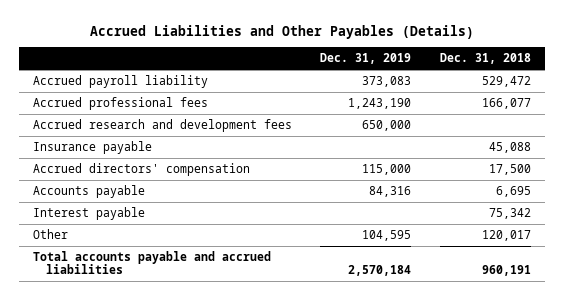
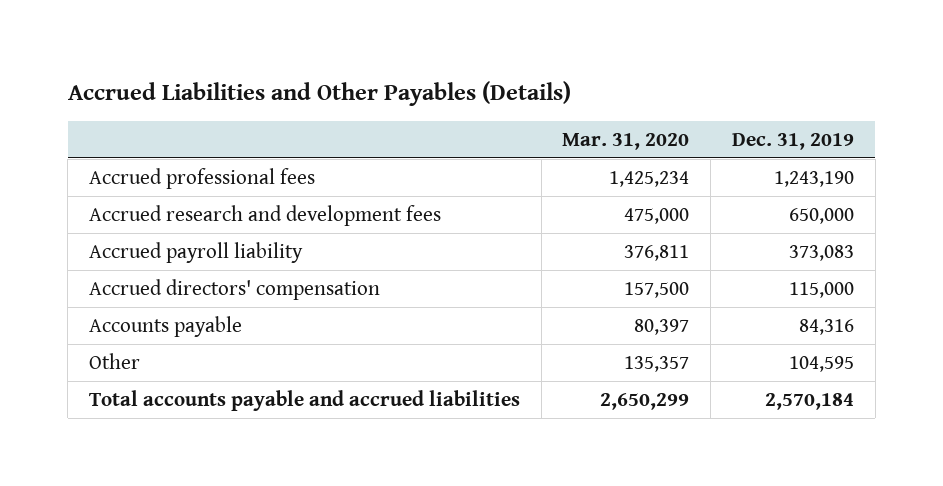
[440,53,532,65] Dec. 31, 2018 -> none
none -> [562,133,690,151] Mar. 31, 2020
[32,141,152,155] Insurance payable -> none
[32,75,208,89] Accrued payroll liability -> [88,241,303,263] Accrued payroll liability
[32,207,145,221] Interest payable -> none

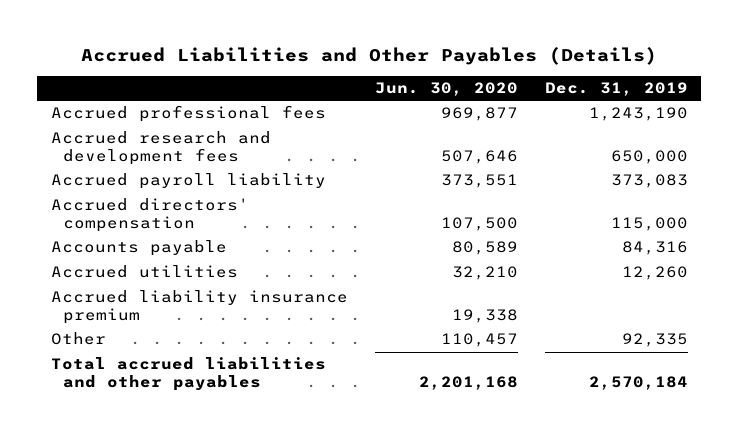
[562,133,690,151] Mar. 31, 2020 -> none
none -> [374,82,518,97] Jun. 30, 2020
none -> [50,265,238,279] Accrued utilities
none -> [50,290,348,325] Accrued liability insurance premium
[788,355,854,372] 104,595 -> [621,333,688,348] 92,335
[88,389,520,411] Total accounts payable and accrued liabilities -> [50,357,326,392] Total accrued liabilities and other payables

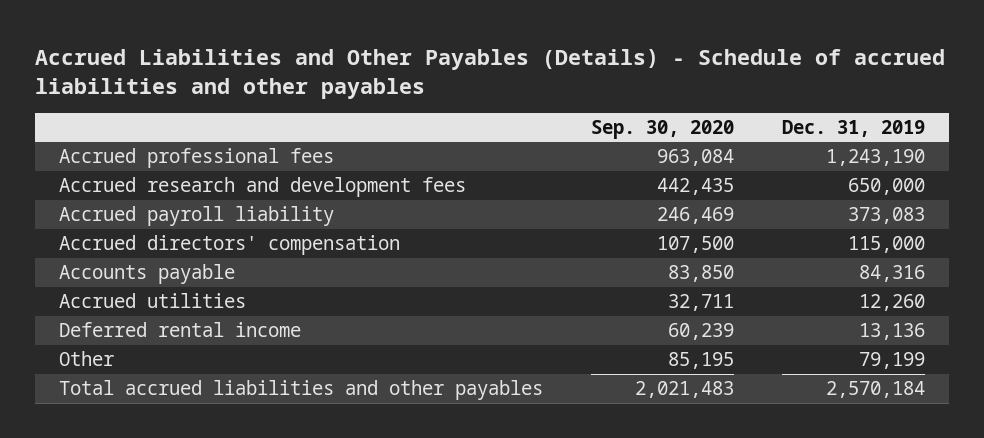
[81,46,658,65] Accrued Liabilities and Other Payables (Details) -> [35,48,946,99] Accrued Liabilities and Other Payables (Details) - Schedule of accrued liabilities and other payables
[374,82,518,97] Jun. 30, 2020 -> none
none -> [590,119,734,139] Sep. 30, 2020
[50,290,348,325] Accrued liability insurance premium -> none
none -> [59,322,302,338] Deferred rental income
[621,333,688,348] 92,335 -> [858,352,925,370] 79,199

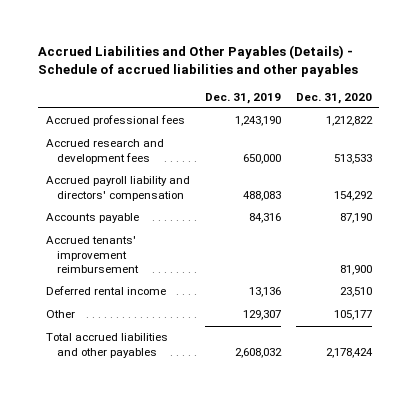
[590,119,734,139] Sep. 30, 2020 -> none
none -> [295,92,372,104] Dec. 31, 2020
[59,235,401,256] Accrued directors' compensation -> none
[59,206,335,227] Accrued payroll liability -> [45,176,190,201] Accrued payroll liability and directors' compensation
[847,207,925,225] 373,083 -> [242,190,281,201] 488,083
[59,293,247,309] Accrued utilities -> none
none -> [45,236,140,273] Accrued tenants' improvement reimbursement
[858,352,925,370] 79,199 -> [242,310,281,321] 129,307
[825,381,925,399] 2,570,184 -> [234,347,282,358] 2,608,032

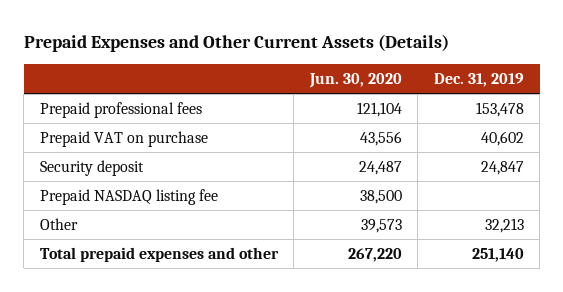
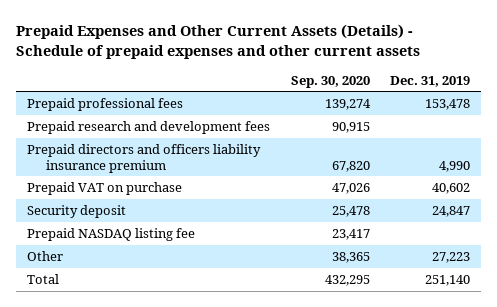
[23,34,449,53] Prepaid Expenses and Other Current Assets (Details) -> [16,24,421,59] Prepaid Expenses and Other Current Assets (Details) - Schedule of prepaid expenses and other current assets
[308,73,402,89] Jun. 30, 2020 -> none
none -> [290,75,370,88] Sep. 30, 2020
none -> [26,120,270,134] Prepaid research and development fees
none -> [26,143,261,173] Prepaid directors and officers liability insurance premium
[484,218,524,234] 32,213 -> [432,251,471,263] 27,223
[39,247,279,263] Total prepaid expenses and other -> [26,273,59,284] Total

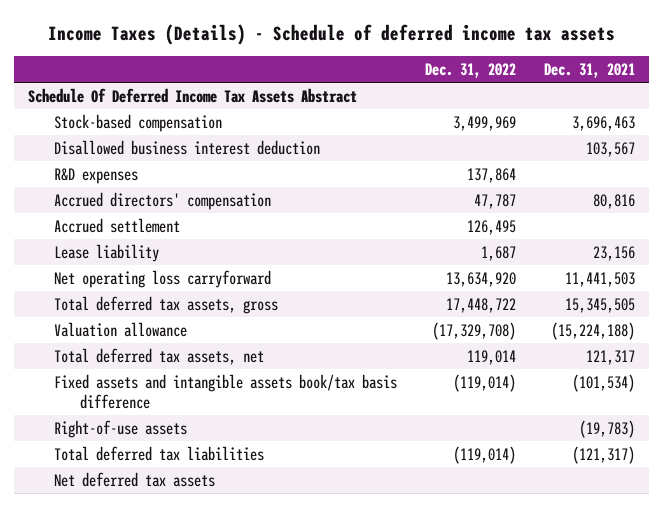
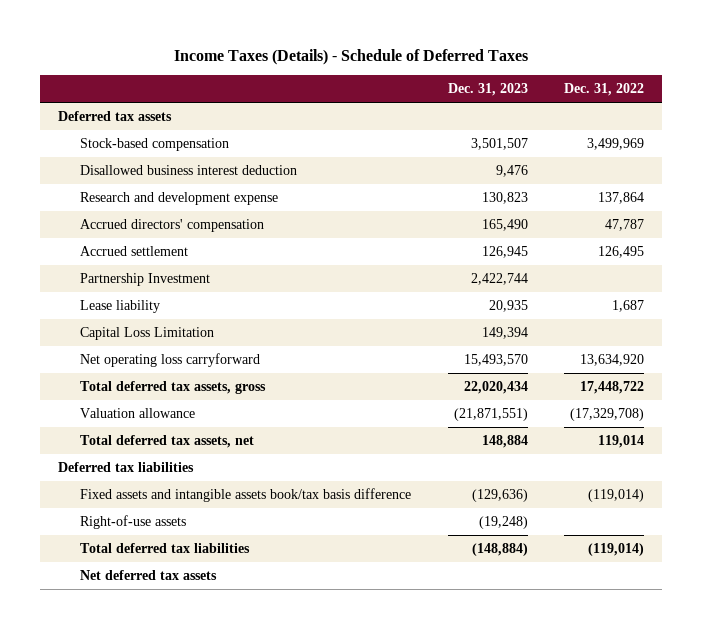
[47,23,615,45] Income Taxes (Details) - Schedule of deferred income tax assets -> [174,49,529,66] Income Taxes (Details) - Schedule of Deferred Taxes
[544,63,636,79] Dec. 31, 2021 -> none
none -> [447,83,528,97] Dec. 31, 2023
[27,87,357,103] Schedule Of Deferred Income Tax Assets Abstract -> none
none -> [58,111,173,122] Deferred tax assets
[54,167,139,184] R&D expenses -> [80,192,279,206] Research and development expense
none -> [80,273,211,287] Partnership Investment
none -> [80,327,215,341] Capital Loss Limitation
none -> [58,462,195,473] Deferred tax liabilities

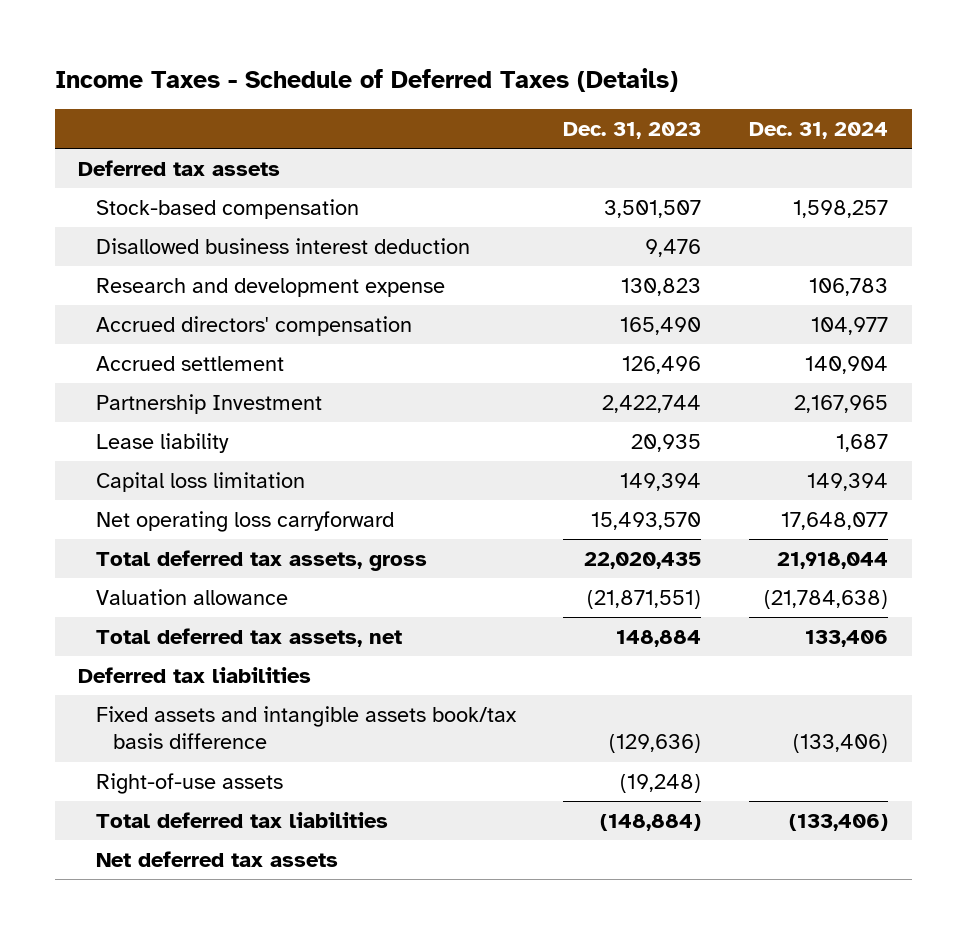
[174,49,529,66] Income Taxes (Details) - Schedule of Deferred Taxes -> [54,67,678,92] Income Taxes - Schedule of Deferred Taxes (Details)
[564,83,645,97] Dec. 31, 2022 -> none
none -> [748,121,888,139] Dec. 31, 2024
[481,246,528,259] 126,945 -> [622,355,702,374] 126,496
[80,327,215,341] Capital Loss Limitation -> [95,471,305,492] Capital loss limitation
[463,381,528,395] 22,020,434 -> [584,551,702,569] 22,020,435

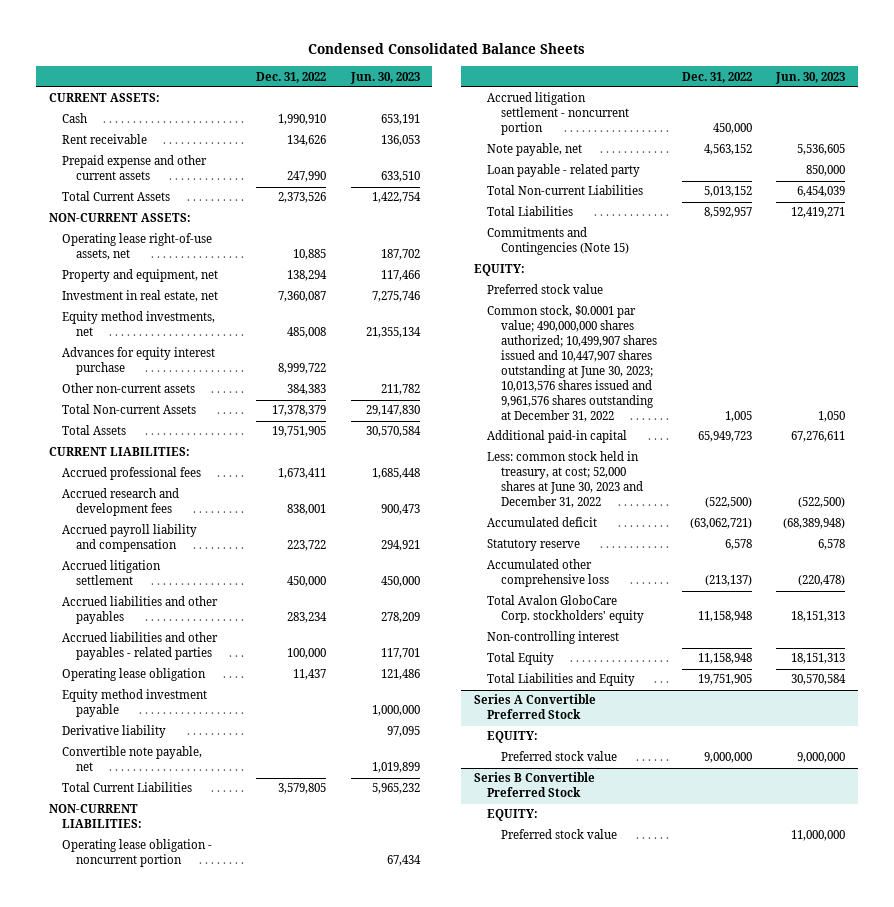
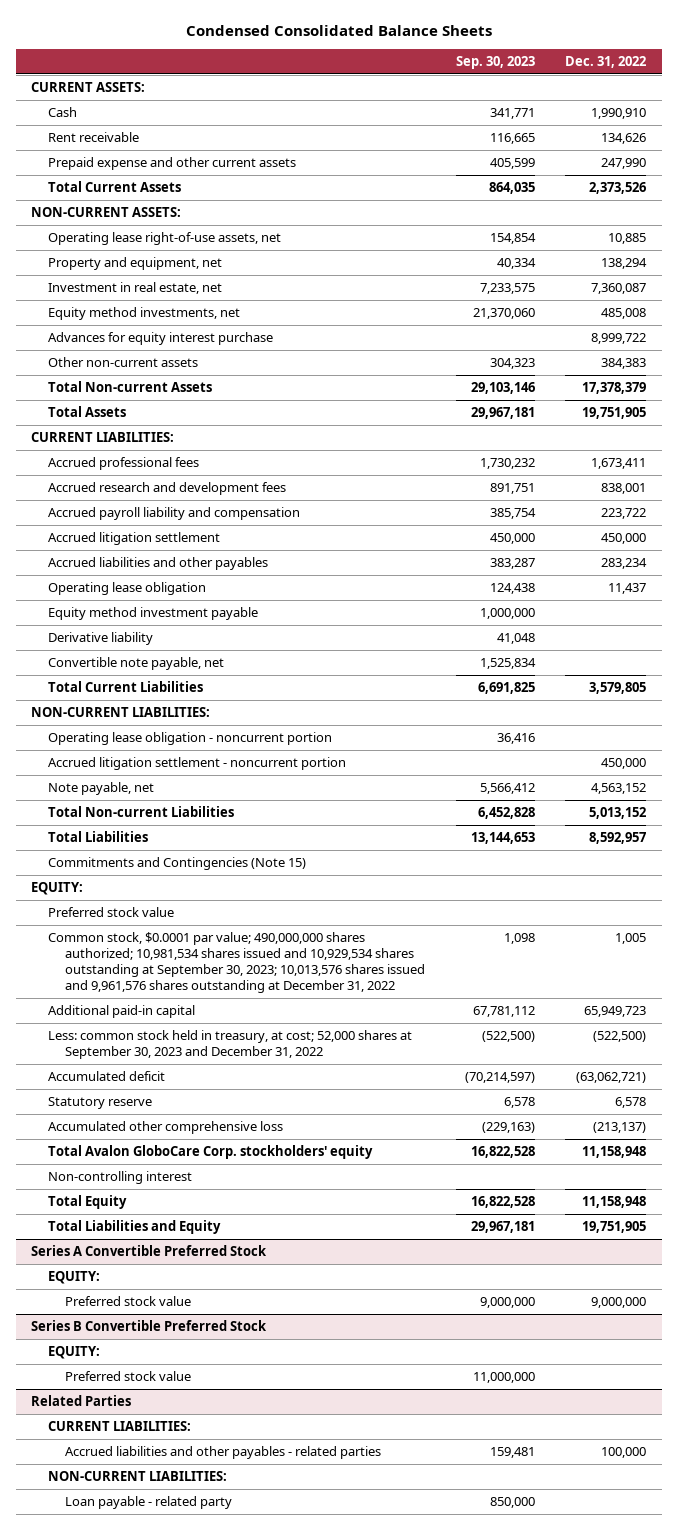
[350,71,421,84] Jun. 30, 2023 -> none
none -> [455,56,535,70] Sep. 30, 2023
[62,632,219,661] Accrued liabilities and other payables - related parties -> none
[487,164,641,178] Loan payable - related party -> none
[487,305,657,423] Common stock, $0.0001 par value; 490,000,000 shares authorized; 10,499,907 shares issued and 10,447,907 shares outstanding at June 30, 2023; 10,013,576 shares issued and 9,961,576 shares outstanding at December 31, 2022 -> [47,932,425,994] Common stock, $0.0001 par value; 490,000,000 shares authorized; 10,981,534 shares issued and 10,929,534 shares outstanding at September 30, 2023; 10,013,576 shares issued and 9,961,576 shares outstanding at December 31, 2022
[487,451,643,509] Less: common stock held in treasury, at cost; 52,000 shares at June 30, 2023 and December 31, 2022 -> [47,1030,412,1060] Less: common stock held in treasury, at cost; 52,000 shares at September 30, 2023 and December 31, 2022
none -> [31,1395,132,1407] Related Parties
none -> [47,1421,191,1432] CURRENT LIABILITIES:
none -> [64,1446,381,1460] Accrued liabilities and other payables - related parties
none -> [47,1471,227,1482] NON-CURRENT LIABILITIES:
none -> [64,1496,232,1510] Loan payable - related party

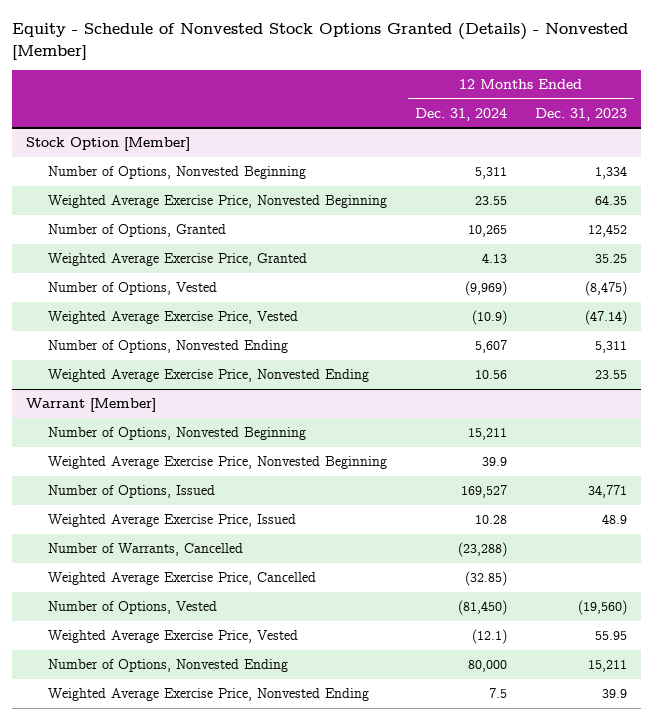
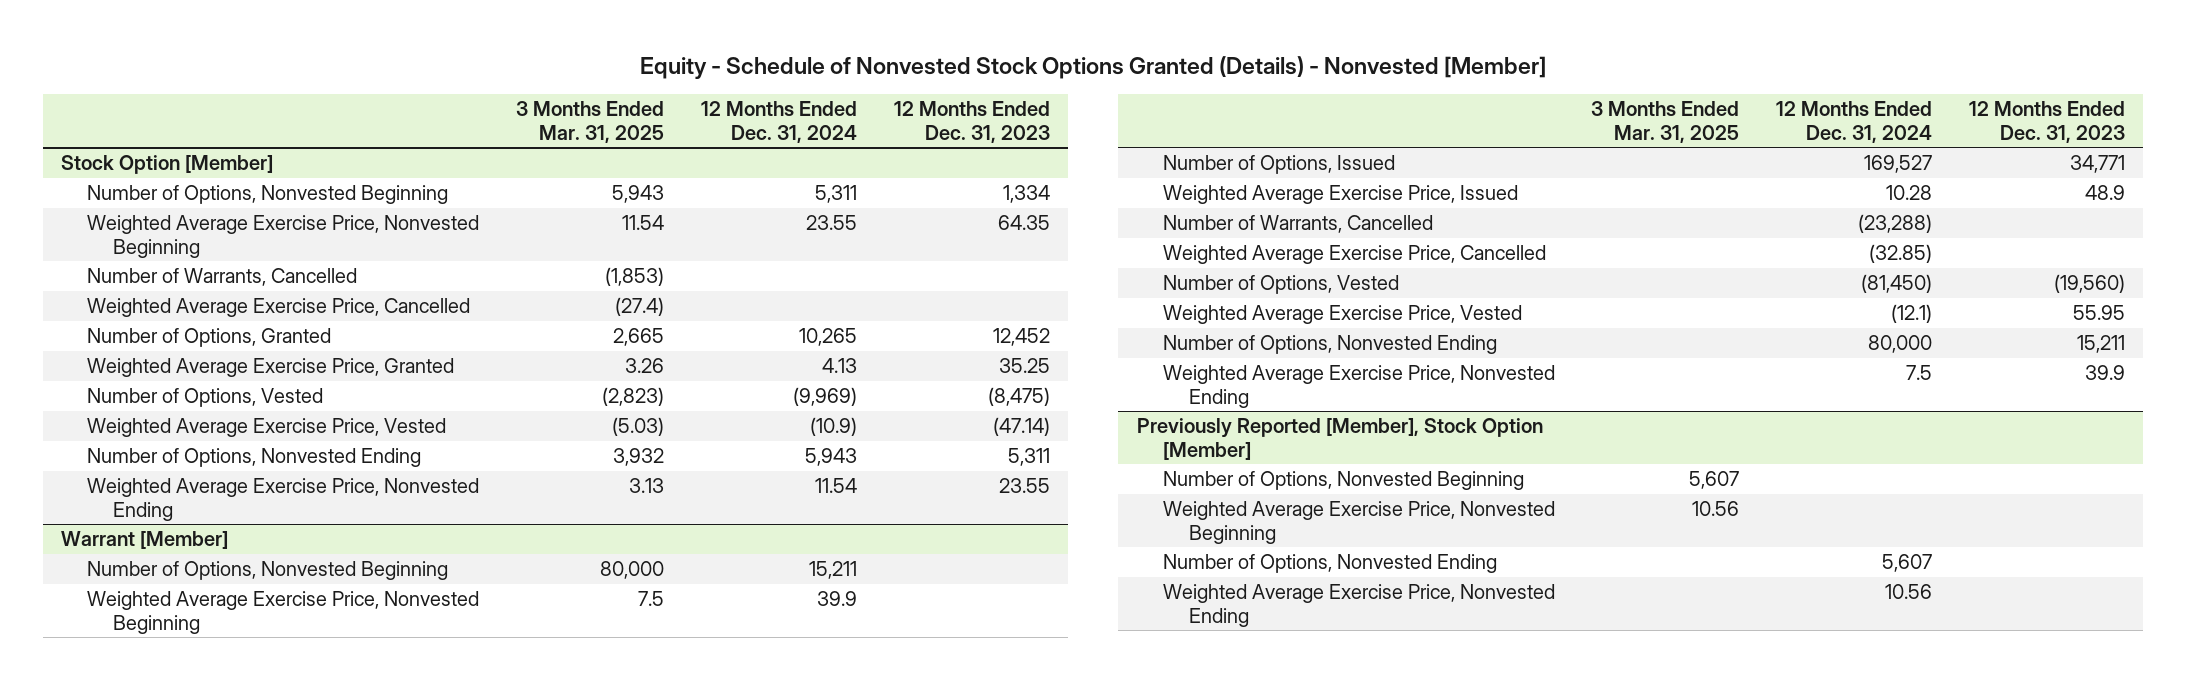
none -> [516,101,665,143] 3 Months Ended Mar. 31, 2025
none -> [87,268,358,287] Number of Warrants, Cancelled
none -> [87,298,471,318] Weighted Average Exercise Price, Cancelled
[474,340,507,354] 5,607 -> [804,448,857,467] 5,943
[474,370,507,380] 10.56 -> [814,478,857,494] 11.54
none -> [1136,418,1543,460] Previously Reported [Member], Stock Option [Member]
none -> [1162,471,1524,491] Number of Options, Nonvested Beginning
none -> [1162,501,1555,544] Weighted Average Exercise Price, Nonvested Beginning
none -> [1162,554,1497,574] Number of Options, Nonvested Ending
none -> [1162,584,1555,627] Weighted Average Exercise Price, Nonvested Ending

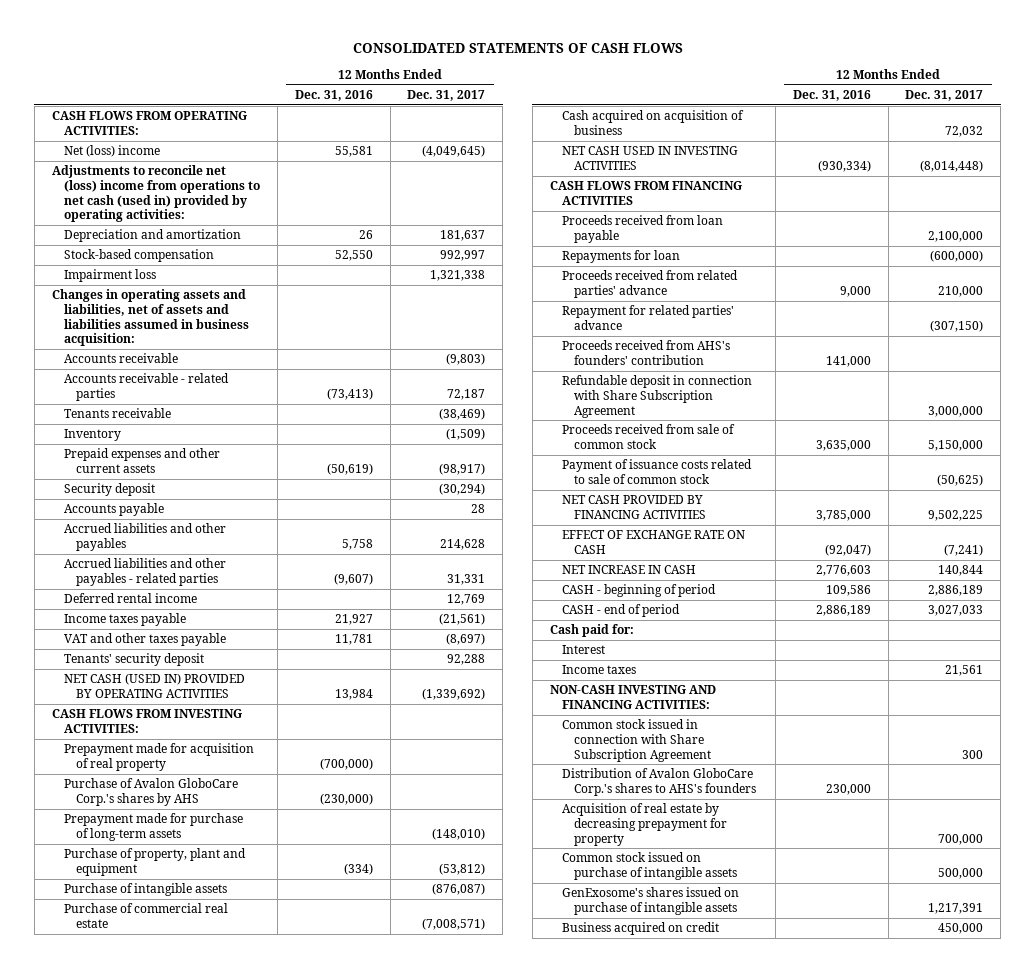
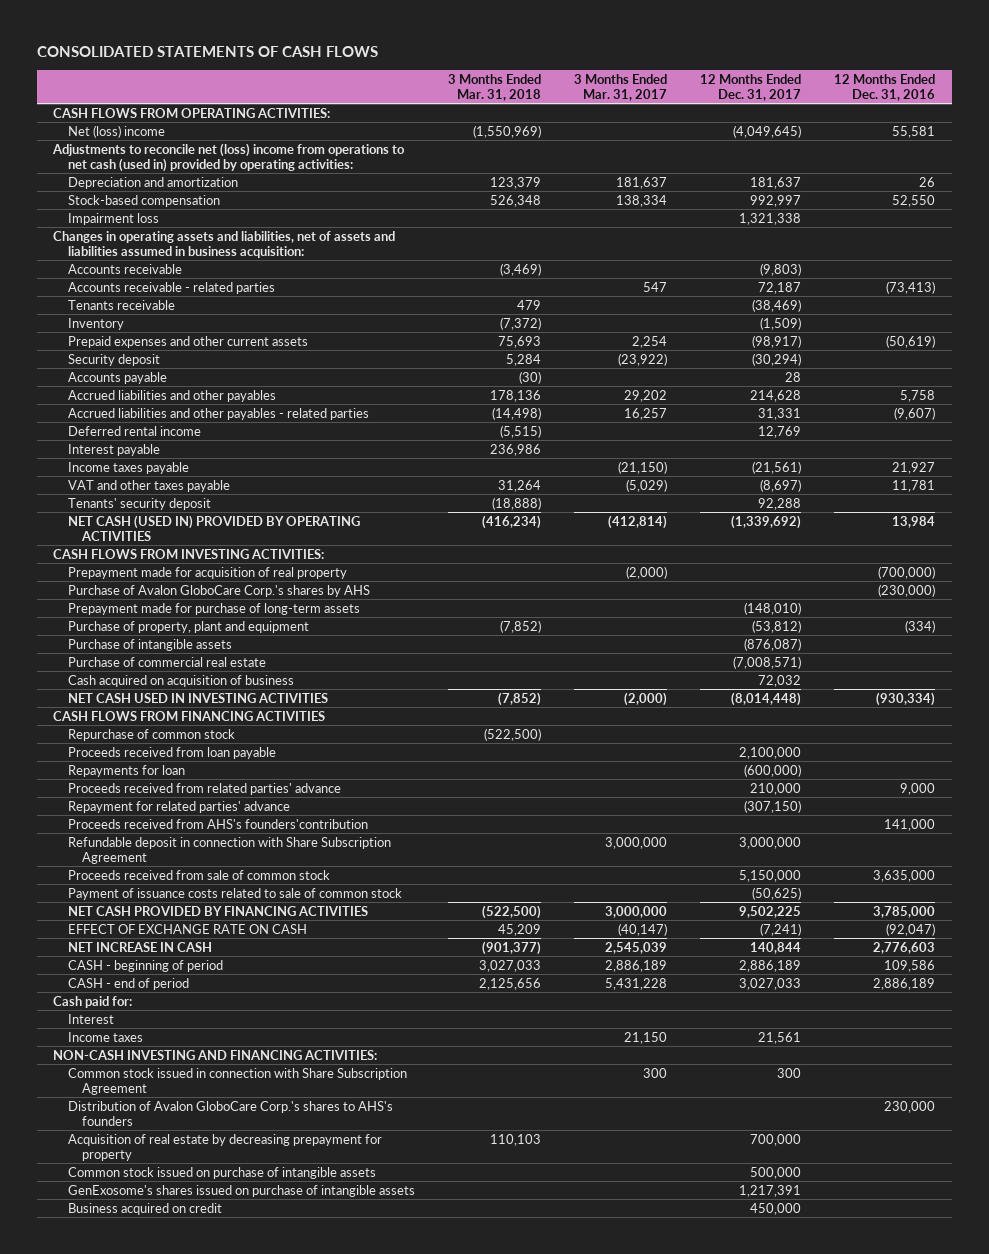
none -> [447,73,541,101] 3 Months Ended Mar. 31, 2018
none -> [574,73,668,101] 3 Months Ended Mar. 31, 2017
none -> [67,443,160,456] Interest payable
none -> [67,728,235,741] Repurchase of common stock
[561,340,730,365] Proceeds received from AHS's founders' contribution -> [67,818,368,829] Proceeds received from AHS's founders'contribution

